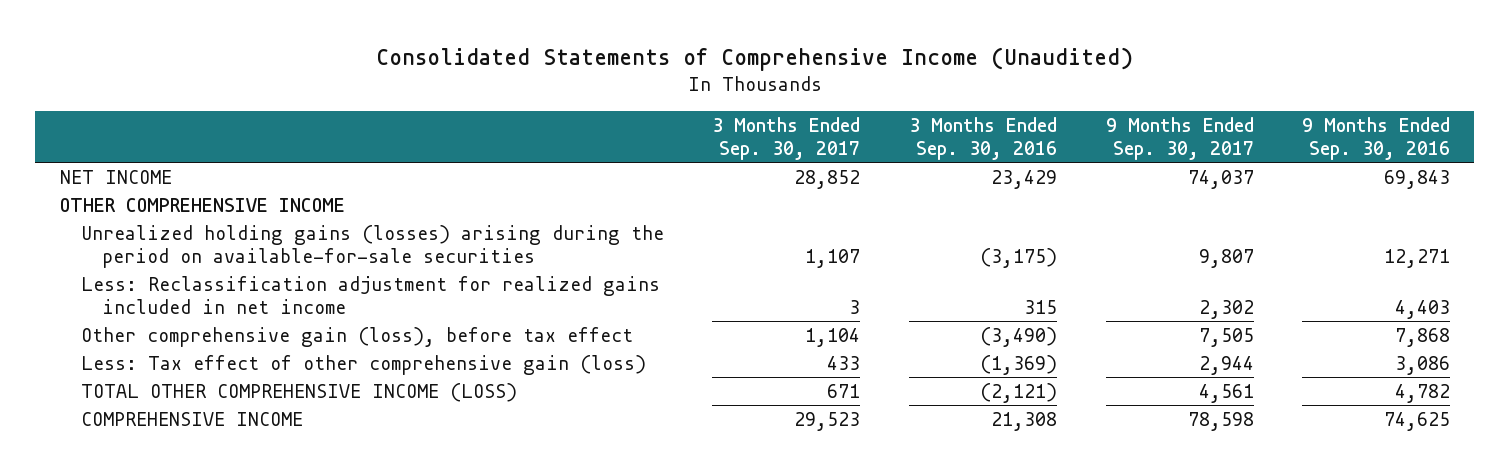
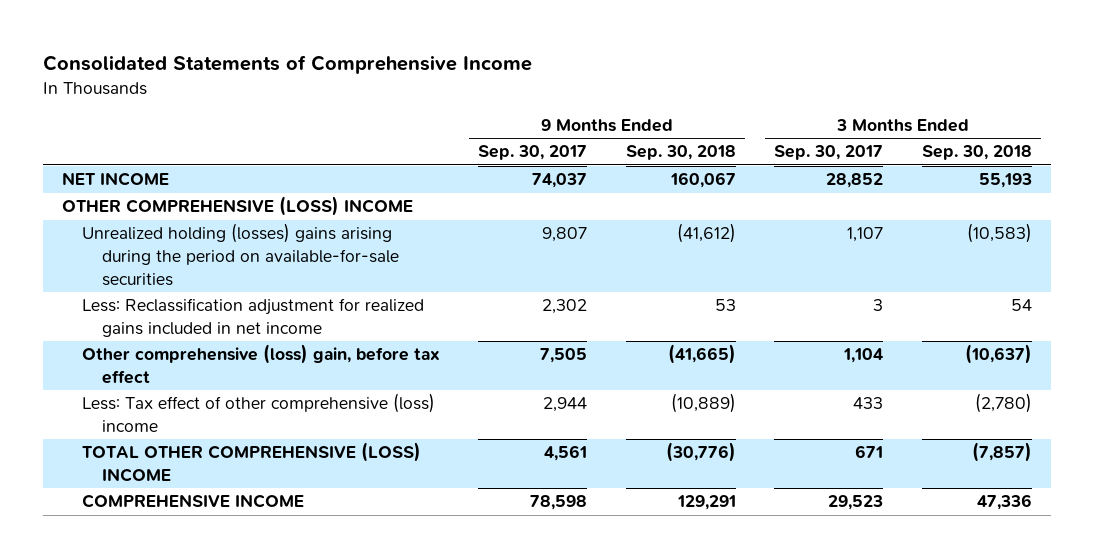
[375,47,1133,72] Consolidated Statements of Comprehensive Income (Unaudited) -> [42,54,532,74] Consolidated Statements of Comprehensive Income
[909,116,1058,160] 3 Months Ended Sep. 30, 2016 -> none
[1302,116,1451,160] 9 Months Ended Sep. 30, 2016 -> none
none -> [625,145,736,161] Sep. 30, 2018
none -> [921,145,1032,161] Sep. 30, 2018
[59,197,345,212] OTHER COMPREHENSIVE INCOME -> [61,196,413,217] OTHER COMPREHENSIVE (LOSS) INCOME
[80,224,664,269] Unrealized holding gains (losses) arising during the period on available-for-sale securities -> [81,223,399,286] Unrealized holding (losses) gains arising during the period on available-for-sale securities
[80,326,633,347] Other comprehensive gain (loss), before tax effect -> [81,344,440,384] Other comprehensive (loss) gain, before tax effect
[80,354,646,375] Less: Tax effect of other comprehensive gain (loss) -> [81,393,435,432] Less: Tax effect of other comprehensive (loss) income
[80,382,517,402] TOTAL OTHER COMPREHENSIVE INCOME (LOSS) -> [81,442,421,482] TOTAL OTHER COMPREHENSIVE (LOSS) INCOME

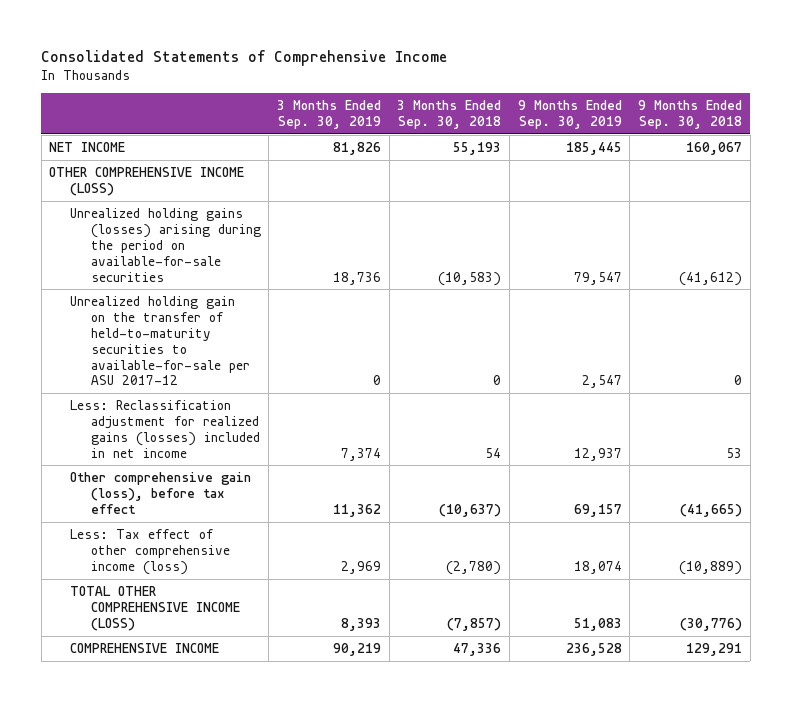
[478,145,588,161] Sep. 30, 2017 -> none
[774,145,884,161] Sep. 30, 2017 -> none
none -> [277,100,382,129] 3 Months Ended Sep. 30, 2019
none -> [517,100,622,129] 9 Months Ended Sep. 30, 2019
[61,196,413,217] OTHER COMPREHENSIVE (LOSS) INCOME -> [49,167,245,196] OTHER COMPREHENSIVE INCOME (LOSS)
[81,223,399,286] Unrealized holding (losses) gains arising during the period on available-for-sale securities -> [69,208,261,282] Unrealized holding gains (losses) arising during the period on available-for-sale securities
none -> [69,296,250,386] Unrealized holding gain on the transfer of held-to-maturity securities to available-for-sale per ASU 2017-12
[81,298,424,337] Less: Reclassification adjustment for realized gains included in net income -> [69,400,260,458] Less: Reclassification adjustment for realized gains (losses) included in net income
[81,344,440,384] Other comprehensive (loss) gain, before tax effect -> [69,472,251,514] Other comprehensive gain (loss), before tax effect
[81,393,435,432] Less: Tax effect of other comprehensive (loss) income -> [69,529,230,575] Less: Tax effect of other comprehensive income (loss)
[81,442,421,482] TOTAL OTHER COMPREHENSIVE (LOSS) INCOME -> [69,586,240,631] TOTAL OTHER COMPREHENSIVE INCOME (LOSS)

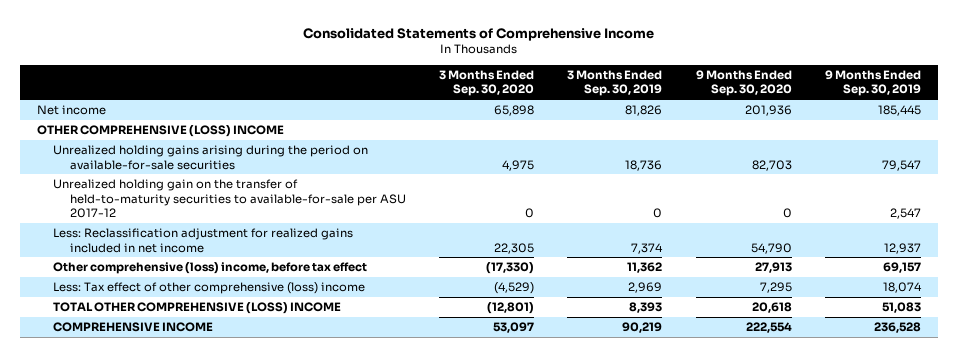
[397,100,502,129] 3 Months Ended Sep. 30, 2018 -> none
[638,100,743,129] 9 Months Ended Sep. 30, 2018 -> none
none -> [438,69,534,97] 3 Months Ended Sep. 30, 2020
none -> [695,69,792,97] 9 Months Ended Sep. 30, 2020
[49,142,126,153] NET INCOME -> [37,105,107,116] Net income
[49,167,245,196] OTHER COMPREHENSIVE INCOME (LOSS) -> [37,125,285,138] OTHER COMPREHENSIVE (LOSS) INCOME
[69,208,261,282] Unrealized holding gains (losses) arising during the period on available-for-sale securities -> [53,145,369,170] Unrealized holding gains arising during the period on available-for-sale securities
[69,400,260,458] Less: Reclassification adjustment for realized gains (losses) included in net income -> [53,228,354,253] Less: Reclassification adjustment for realized gains included in net income
[69,472,251,514] Other comprehensive gain (loss), before tax effect -> [53,262,368,275] Other comprehensive (loss) income, before tax effect
[69,529,230,575] Less: Tax effect of other comprehensive income (loss) -> [53,282,366,295] Less: Tax effect of other comprehensive (loss) income
[69,586,240,631] TOTAL OTHER COMPREHENSIVE INCOME (LOSS) -> [53,302,342,315] TOTAL OTHER COMPREHENSIVE (LOSS) INCOME

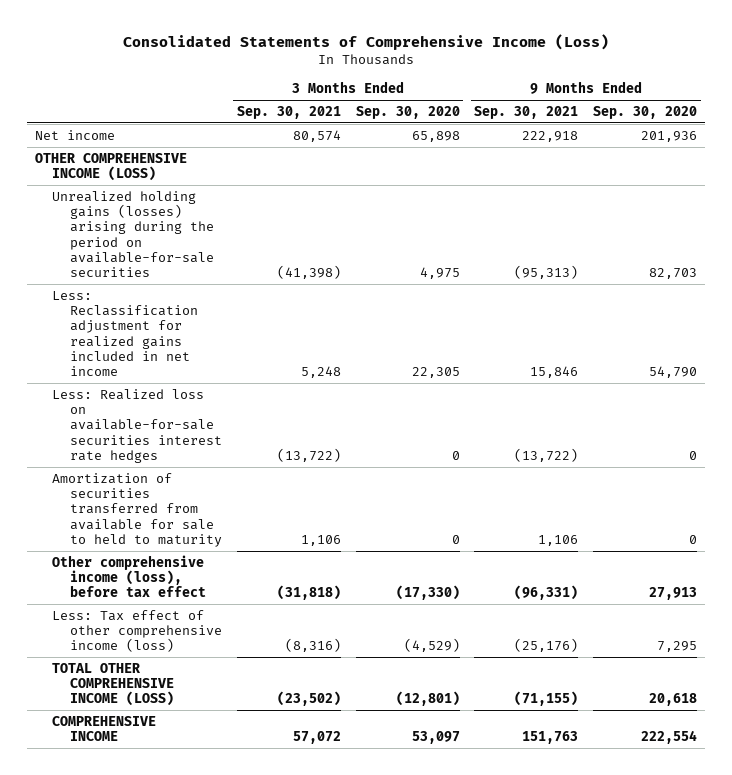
[303,28,655,42] Consolidated Statements of Comprehensive Income -> [122,34,609,51] Consolidated Statements of Comprehensive Income (Loss)
[567,69,663,97] 3 Months Ended Sep. 30, 2019 -> none
[825,69,922,97] 9 Months Ended Sep. 30, 2019 -> none
none -> [236,105,341,119] Sep. 30, 2021
none -> [474,105,579,119] Sep. 30, 2021
[53,179,406,218] Unrealized holding gain on the transfer of held-to-maturity securities to available-for-sale per ASU 2017-12 -> none
[37,125,285,138] OTHER COMPREHENSIVE (LOSS) INCOME -> [34,152,187,182] OTHER COMPREHENSIVE INCOME (LOSS)
[53,145,369,170] Unrealized holding gains arising during the period on available-for-sale securities -> [52,190,214,278] Unrealized holding gains (losses) arising during the period on available-for-sale securities
none -> [52,388,222,463] Less: Realized loss on available-for-sale securities interest rate hedges
none -> [52,472,222,547] Amortization of securities transferred from available for sale to held to maturity
[53,262,368,275] Other comprehensive (loss) income, before tax effect -> [52,554,206,598] Other comprehensive income (loss), before tax effect
[53,282,366,295] Less: Tax effect of other comprehensive (loss) income -> [52,609,222,653] Less: Tax effect of other comprehensive income (loss)
[53,302,342,315] TOTAL OTHER COMPREHENSIVE (LOSS) INCOME -> [52,662,174,707] TOTAL OTHER COMPREHENSIVE INCOME (LOSS)

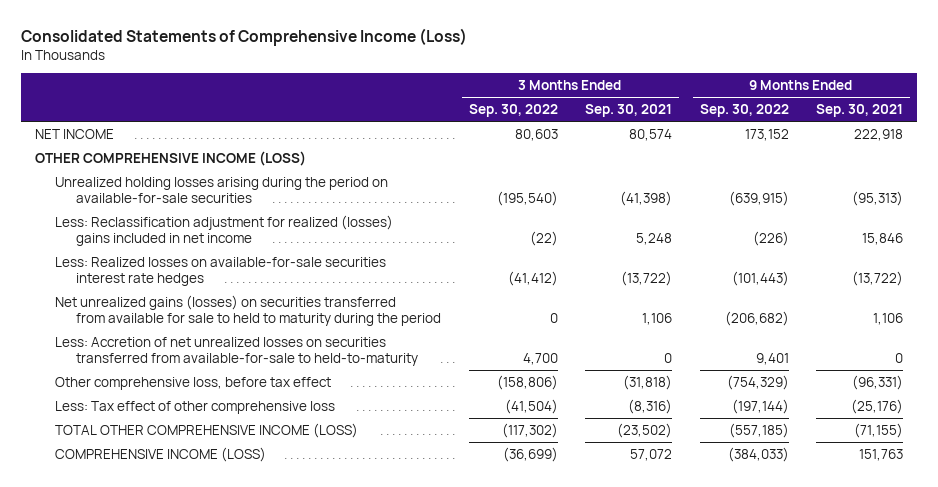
[355,105,460,119] Sep. 30, 2020 -> none
[593,105,698,119] Sep. 30, 2020 -> none
none -> [468,104,558,118] Sep. 30, 2022
none -> [699,104,789,118] Sep. 30, 2022
[34,129,115,140] Net income -> [34,129,114,140] NET INCOME
[52,190,214,278] Unrealized holding gains (losses) arising during the period on available-for-sale securities -> [55,177,389,203] Unrealized holding losses arising during the period on available-for-sale securities
[52,290,198,377] Less: Reclassification adjustment for realized gains included in net income -> [55,215,394,246] Less: Reclassification adjustment for realized (losses) gains included in net income
[52,388,222,463] Less: Realized loss on available-for-sale securities interest rate hedges -> [55,257,387,286] Less: Realized losses on available-for-sale securities interest rate hedges
[52,472,222,547] Amortization of securities transferred from available for sale to held to maturity -> [55,295,442,326] Net unrealized gains (losses) on securities transferred from available for sale to held to maturity during the period
none -> [55,337,419,366] Less: Accretion of net unrealized losses on securities transferred from available-for-sale to held-to-maturity
[52,554,206,598] Other comprehensive income (loss), before tax effect -> [55,377,332,391] Other comprehensive loss, before tax effect
[52,609,222,653] Less: Tax effect of other comprehensive income (loss) -> [55,401,336,415] Less: Tax effect of other comprehensive loss
[52,715,157,742] COMPREHENSIVE INCOME -> [55,447,267,463] COMPREHENSIVE INCOME (LOSS)

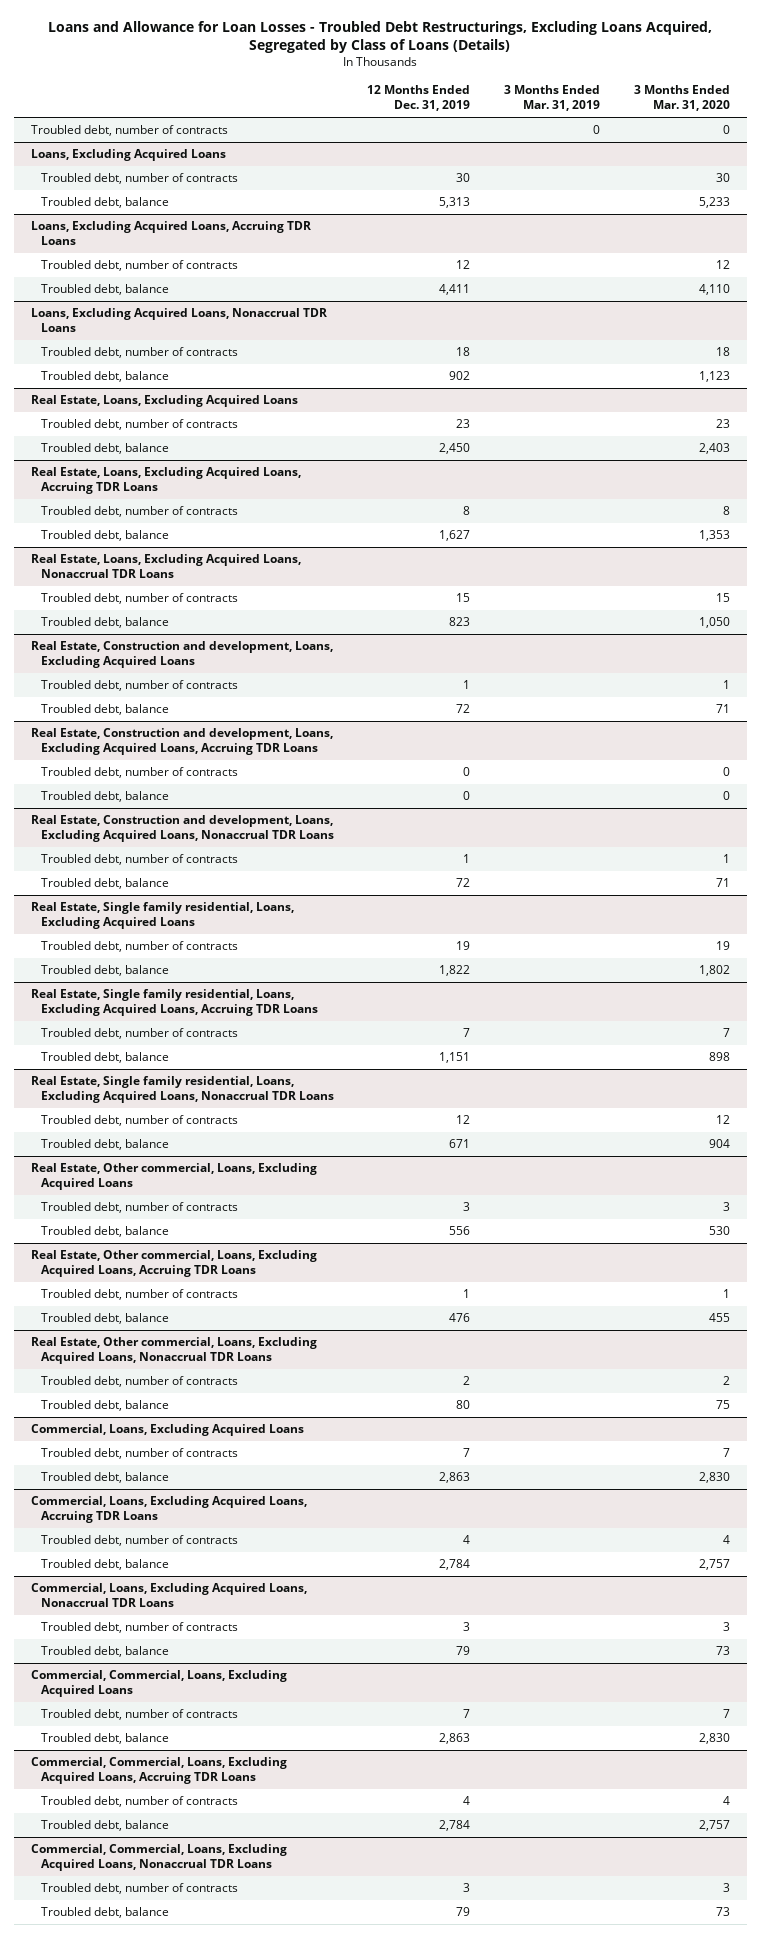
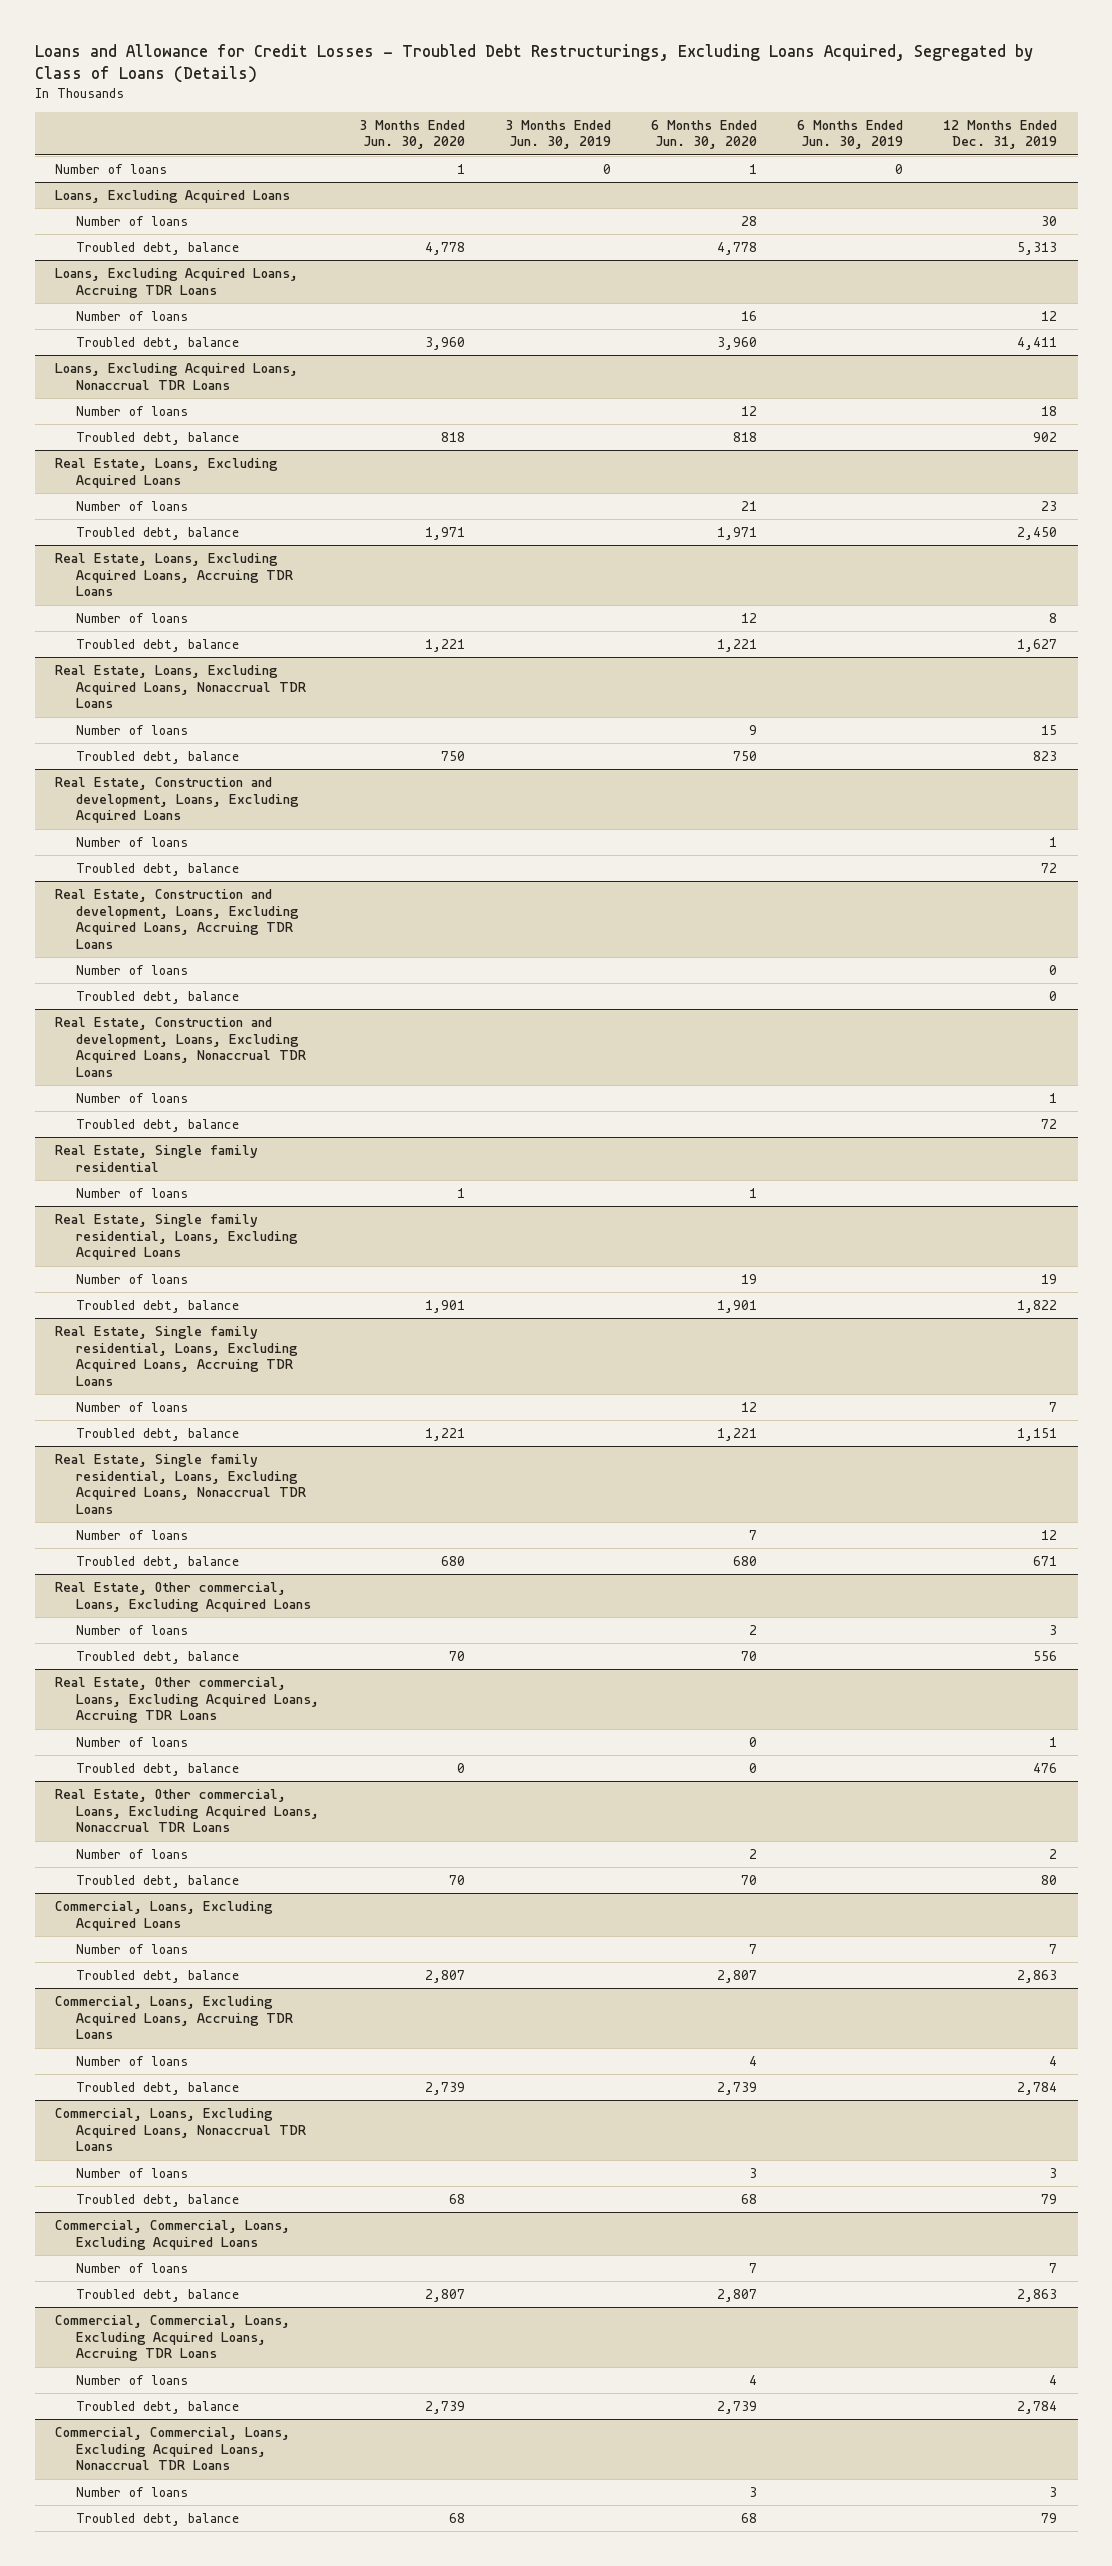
[48,21,713,54] Loans and Allowance for Loan Losses - Troubled Debt Restructurings, Excluding Loans Acquired, Segregated by Class of Loans (Details) -> [34,43,1033,83] Loans and Allowance for Credit Losses - Troubled Debt Restructurings, Excluding Loans Acquired, Segregated by Class of Loans (Details)
[504,85,601,112] 3 Months Ended Mar. 31, 2019 -> none
[633,85,730,112] 3 Months Ended Mar. 31, 2020 -> none
none -> [359,119,466,150] 3 Months Ended Jun. 30, 2020
none -> [505,119,612,150] 3 Months Ended Jun. 30, 2019
none -> [651,119,758,150] 6 Months Ended Jun. 30, 2020
none -> [797,119,904,150] 6 Months Ended Jun. 30, 2019
[30,125,228,137] Troubled debt, number of contracts -> [54,164,167,175] Number of loans
[40,173,238,185] Troubled debt, number of contracts -> [76,216,189,227] Number of loans
[40,260,238,272] Troubled debt, number of contracts -> [76,311,189,322] Number of loans
[40,347,238,359] Troubled debt, number of contracts -> [76,406,189,417] Number of loans
[40,419,238,431] Troubled debt, number of contracts -> [76,501,189,512] Number of loans
[40,506,238,518] Troubled debt, number of contracts -> [76,613,189,624] Number of loans
[40,593,238,605] Troubled debt, number of contracts -> [76,725,189,736] Number of loans
[40,680,238,692] Troubled debt, number of contracts -> [76,837,189,848] Number of loans
[40,767,238,779] Troubled debt, number of contracts -> [76,965,189,976] Number of loans
[40,854,238,866] Troubled debt, number of contracts -> [76,1093,189,1104] Number of loans
none -> [54,1145,258,1172] Real Estate, Single family residential
none -> [76,1188,189,1199] Number of loans
[40,941,238,953] Troubled debt, number of contracts -> [76,1274,189,1285] Number of loans
[40,1028,238,1040] Troubled debt, number of contracts -> [76,1402,189,1413] Number of loans
[40,1115,238,1127] Troubled debt, number of contracts -> [76,1530,189,1541] Number of loans
[40,1202,238,1214] Troubled debt, number of contracts -> [76,1625,189,1636] Number of loans
[40,1289,238,1301] Troubled debt, number of contracts -> [76,1737,189,1748] Number of loans
[40,1376,238,1388] Troubled debt, number of contracts -> [76,1849,189,1860] Number of loans
[40,1448,238,1460] Troubled debt, number of contracts -> [76,1944,189,1955] Number of loans
[40,1535,238,1547] Troubled debt, number of contracts -> [76,2056,189,2067] Number of loans
[40,1622,238,1634] Troubled debt, number of contracts -> [76,2168,189,2179] Number of loans
[40,1709,238,1721] Troubled debt, number of contracts -> [76,2263,189,2274] Number of loans
[40,1796,238,1808] Troubled debt, number of contracts -> [76,2375,189,2386] Number of loans
[40,1883,238,1895] Troubled debt, number of contracts -> [76,2487,189,2498] Number of loans

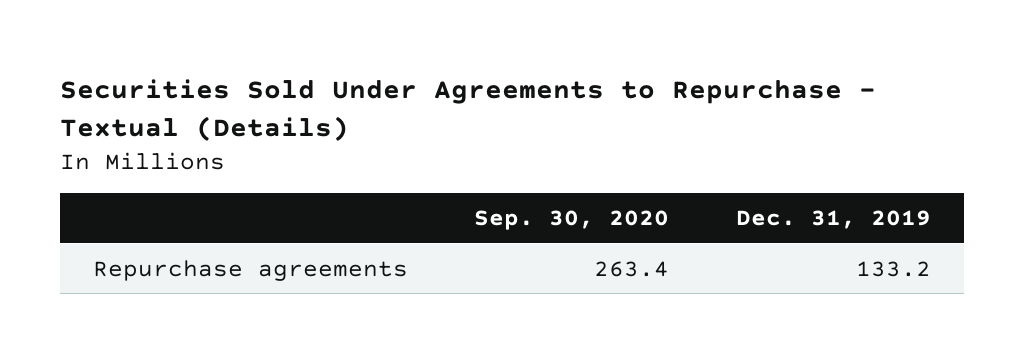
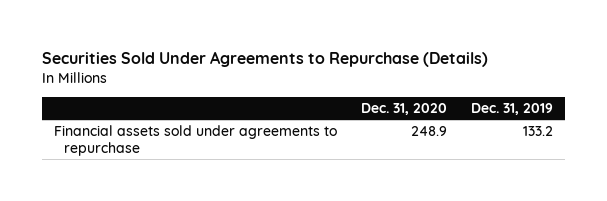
[59,78,876,141] Securities Sold Under Agreements to Repurchase - Textual (Details) -> [41,50,488,67] Securities Sold Under Agreements to Repurchase (Details)
[474,210,670,231] Sep. 30, 2020 -> none
none -> [360,103,447,116] Dec. 31, 2020
[92,259,408,281] Repurchase agreements -> [53,125,337,156] Financial assets sold under agreements to repurchase

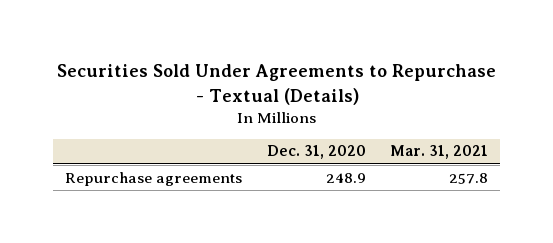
[41,50,488,67] Securities Sold Under Agreements to Repurchase (Details) -> [56,64,496,105] Securities Sold Under Agreements to Repurchase - Textual (Details)
[470,103,553,116] Dec. 31, 2019 -> none
none -> [389,145,488,160] Mar. 31, 2021
[53,125,337,156] Financial assets sold under agreements to repurchase -> [65,171,243,186] Repurchase agreements

